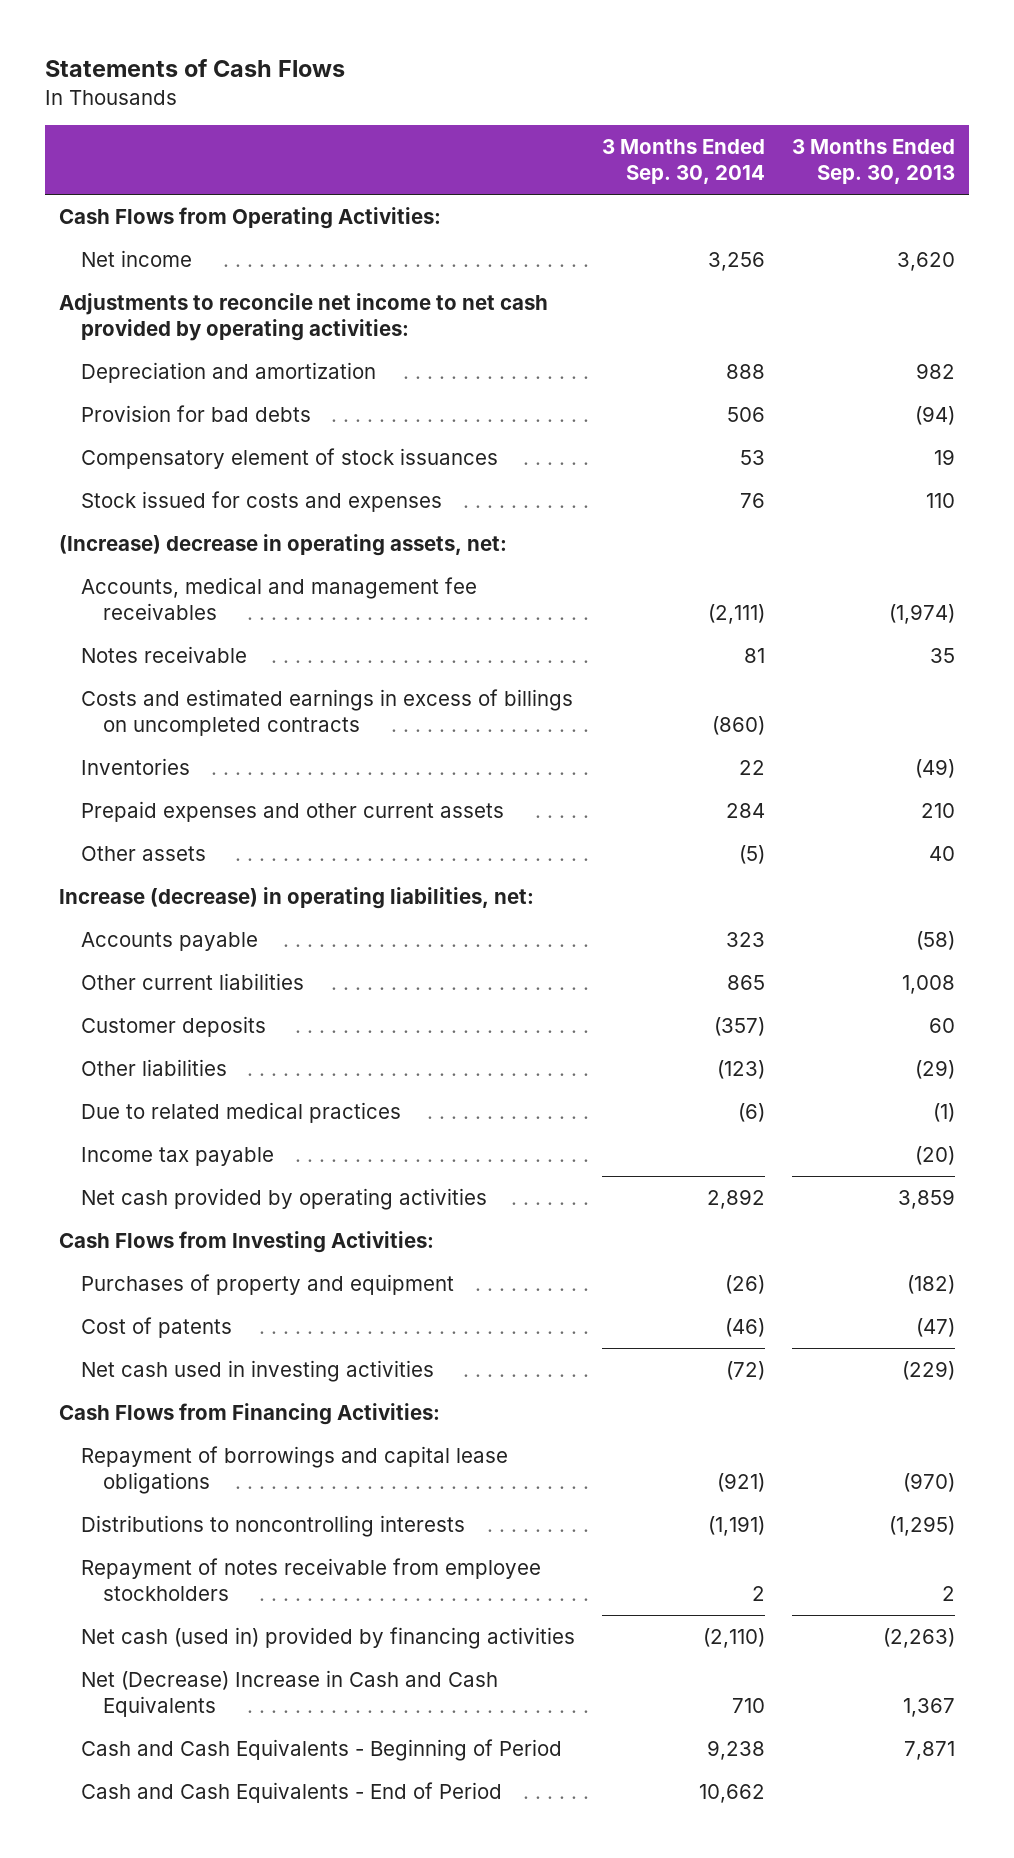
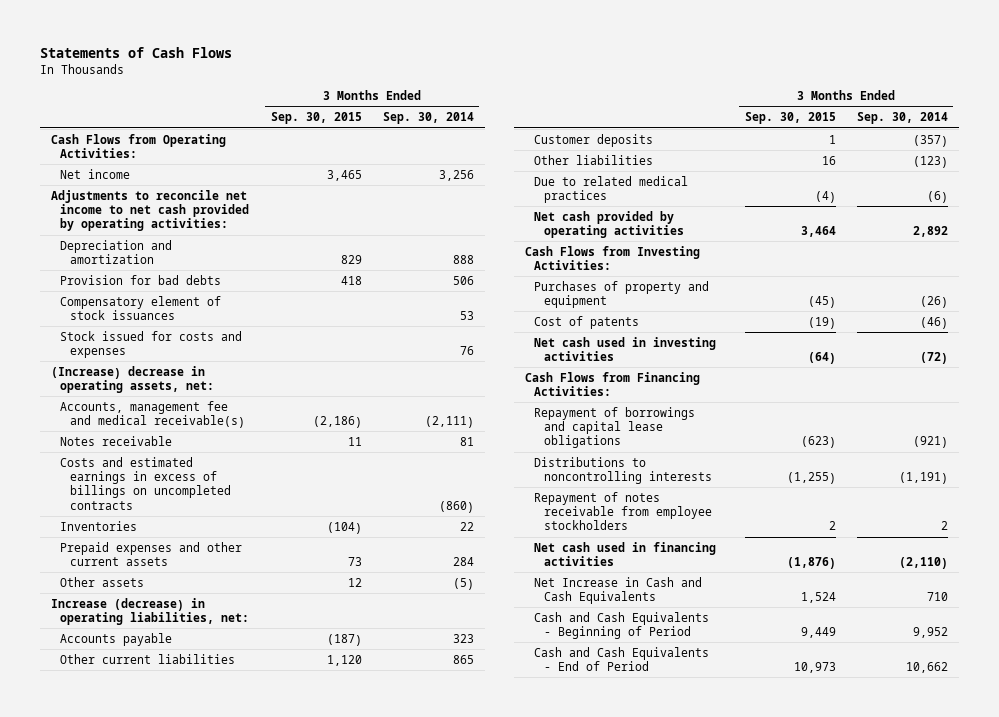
[792,139,956,185] 3 Months Ended Sep. 30, 2013 -> none
none -> [270,112,362,125] Sep. 30, 2015
[81,576,478,621] Accounts, medical and management fee receivables -> [60,400,245,429] Accounts, management fee and medical receivable(s)
[81,1146,275,1166] Income tax payable -> none
[81,1626,576,1649] Net cash (used in) provided by financing activities -> [534,541,717,567] Net cash used in financing activities
[81,1669,499,1718] Net (Decrease) Increase in Cash and Cash Equivalents -> [534,576,703,605] Net Increase in Cash and Cash Equivalents
[707,1739,766,1760] 9,238 -> [912,627,948,639] 9,952

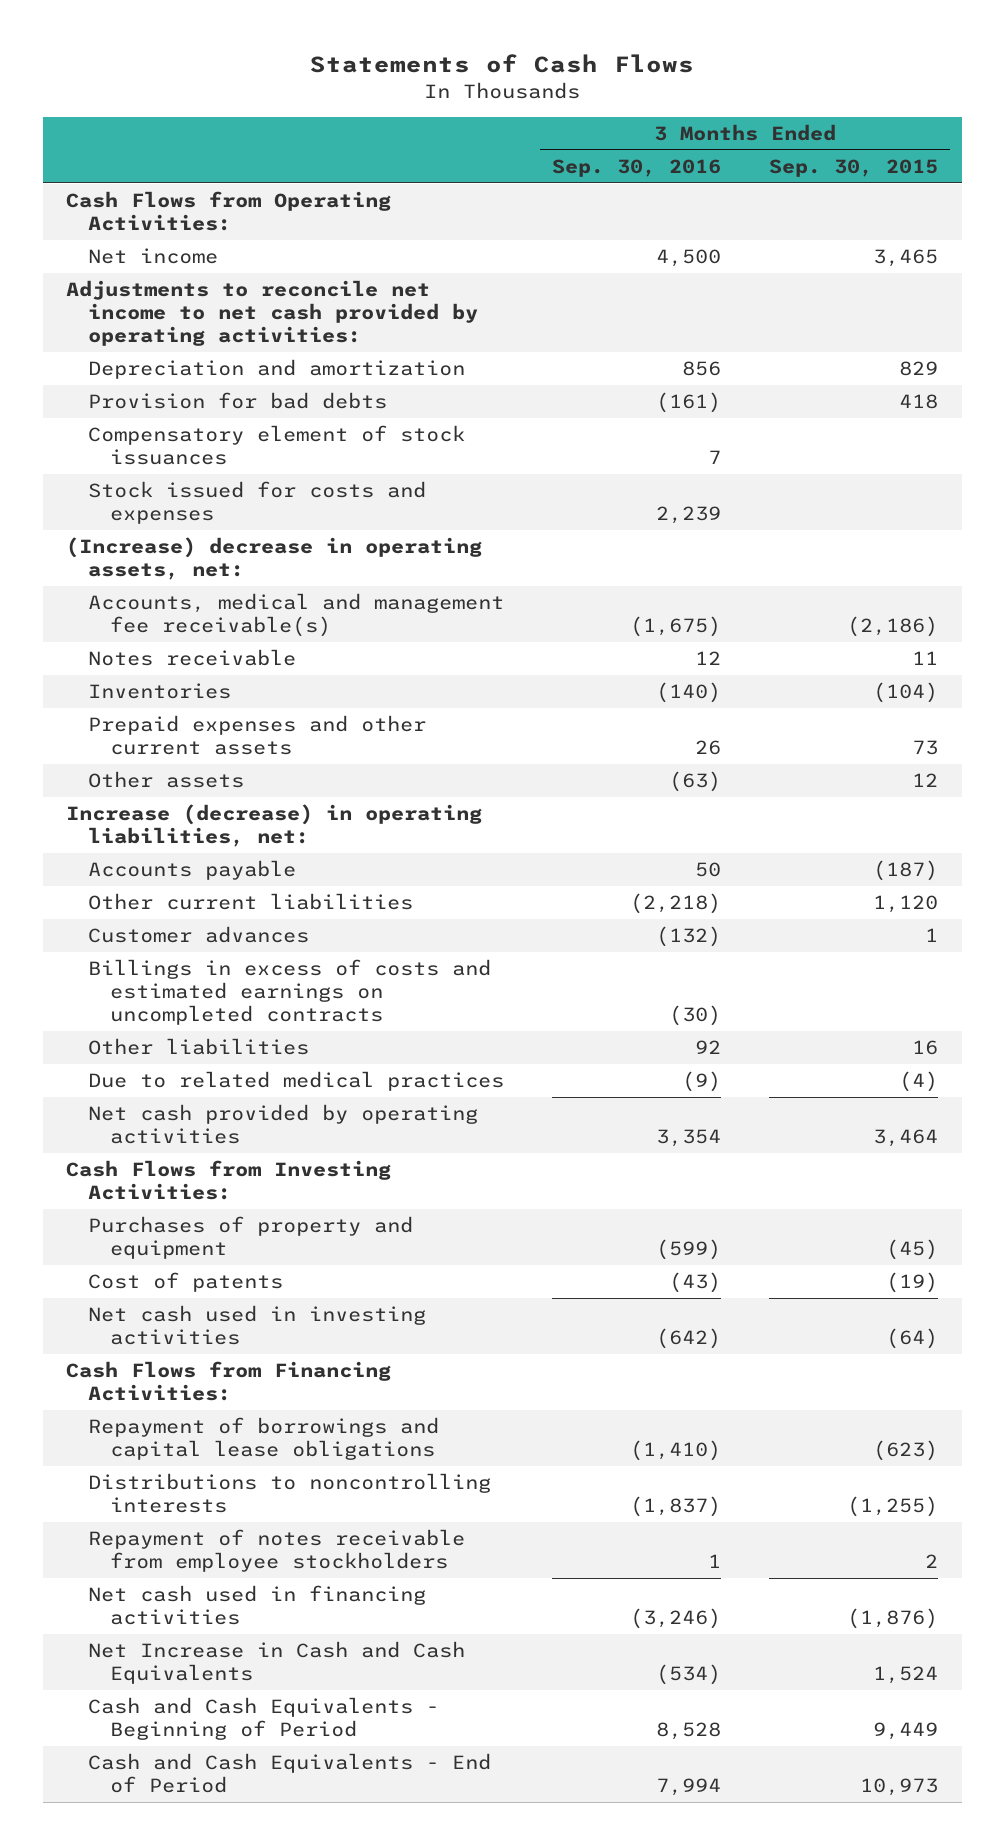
[382,112,474,125] Sep. 30, 2014 -> none
none -> [551,158,721,177] Sep. 30, 2016
[60,400,245,429] Accounts, management fee and medical receivable(s) -> [88,593,505,637] Accounts, medical and management fee receivable(s)
[60,456,231,510] Costs and estimated earnings in excess of billings on uncompleted contracts -> none
[534,133,654,147] Customer deposits -> [88,926,310,944] Customer advances
none -> [88,959,492,1025] Billings in excess of costs and estimated earnings on uncompleted contracts

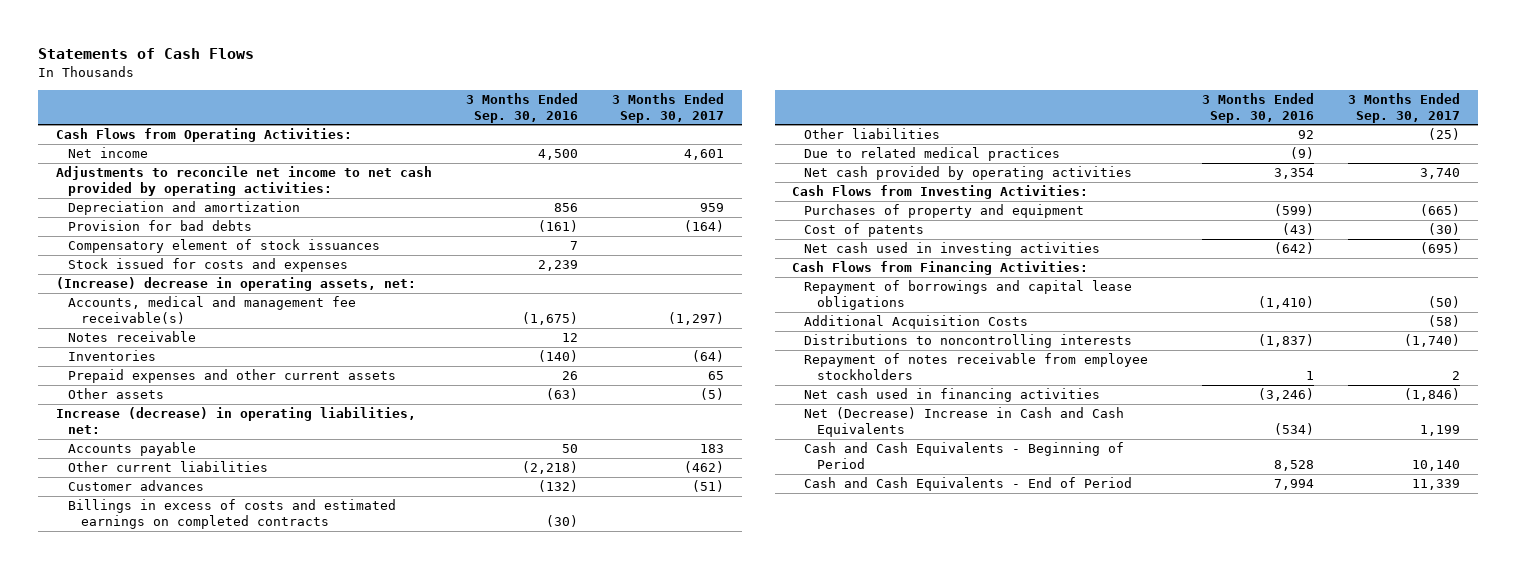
[768,158,938,177] Sep. 30, 2015 -> none
none -> [612,93,725,123] 3 Months Ended Sep. 30, 2017
[88,959,492,1025] Billings in excess of costs and estimated earnings on uncompleted contracts -> [68,499,397,529] Billings in excess of costs and estimated earnings on completed contracts
none -> [804,315,1029,330] Additional Acquisition Costs
[88,1641,466,1684] Net Increase in Cash and Cash Equivalents -> [804,407,1125,437] Net (Decrease) Increase in Cash and Cash Equivalents

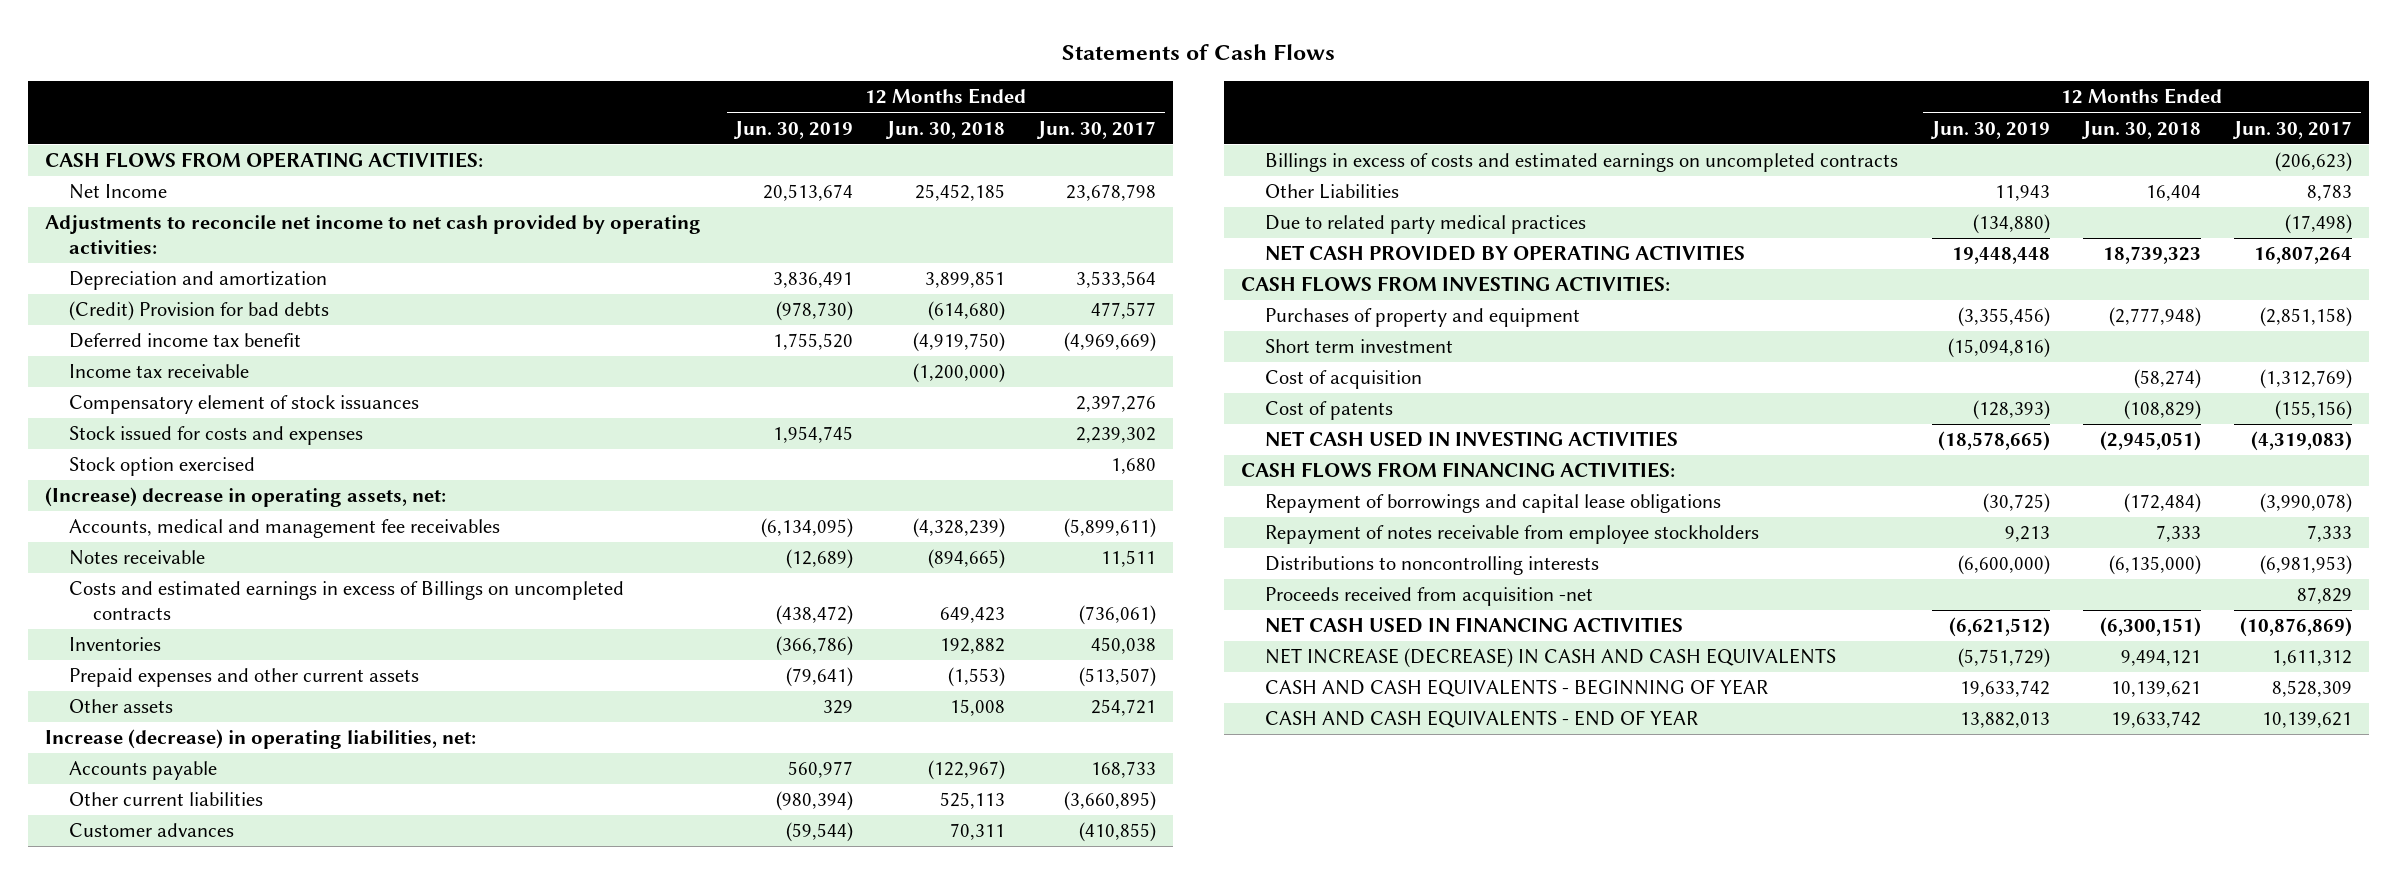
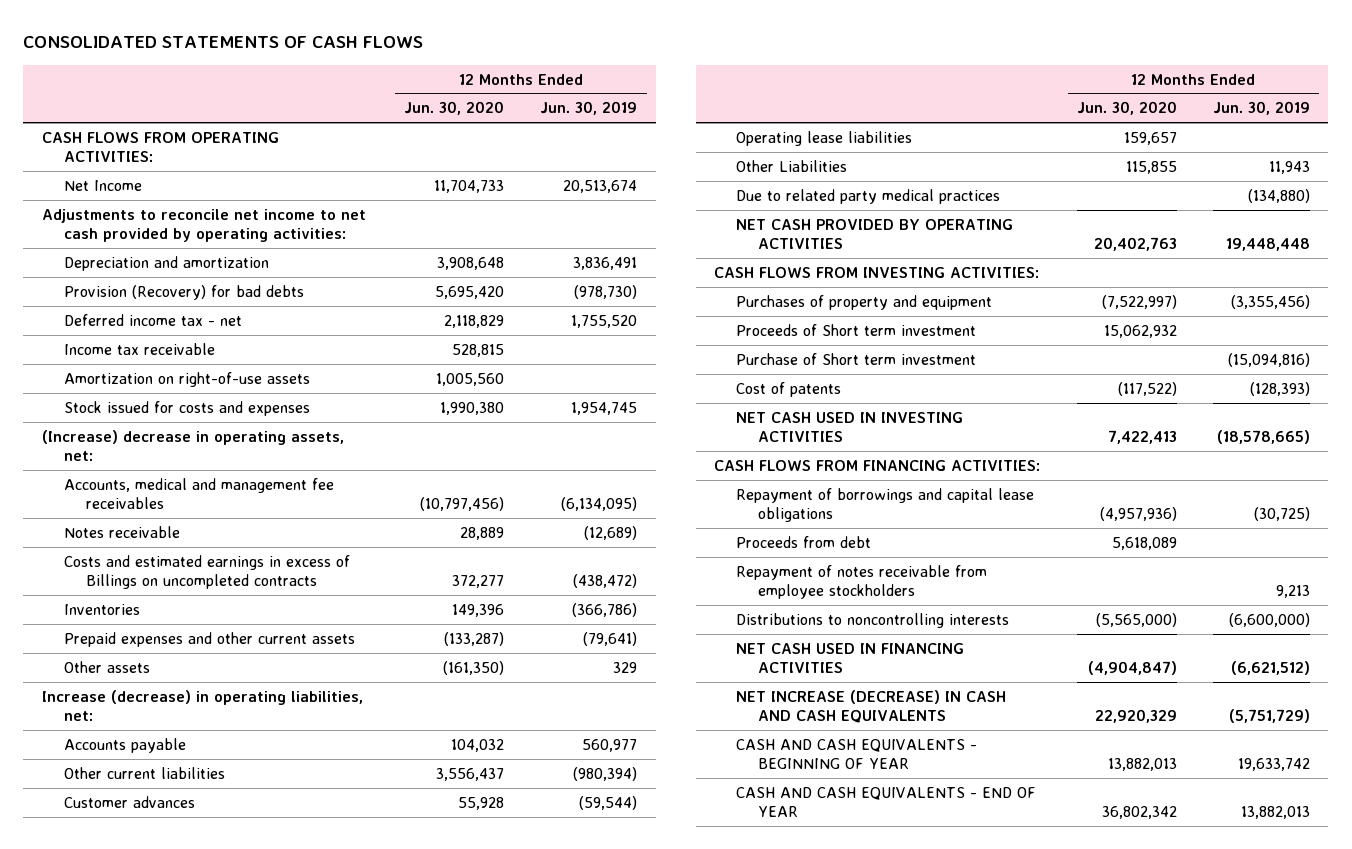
[1061,44,1335,61] Statements of Cash Flows -> [23,36,424,49] CONSOLIDATED STATEMENTS OF CASH FLOWS
[884,120,1005,139] Jun. 30, 2018 -> none
[1036,120,1157,139] Jun. 30, 2017 -> none
none -> [404,101,505,116] Jun. 30, 2020
[68,301,329,322] (Credit) Provision for bad debts -> [63,284,304,300] Provision (Recovery) for bad debts
[68,333,301,349] Deferred income tax benefit -> [63,313,242,326] Deferred income tax - net
[68,395,419,415] Compensatory element of stock issuances -> none
none -> [63,371,310,387] Amortization on right-of-use assets
[68,457,255,477] Stock option exercised -> none
[1265,153,1899,173] Billings in excess of costs and estimated earnings on uncompleted contracts -> none
none -> [736,130,913,146] Operating lease liabilities
[1265,370,1423,390] Cost of acquisition -> none
none -> [736,323,977,336] Proceeds of Short term investment
[1265,339,1454,354] Short term investment -> [736,352,977,365] Purchase of Short term investment
none -> [736,535,872,548] Proceeds from debt
[1265,587,1594,607] Proceeds received from acquisition -net -> none

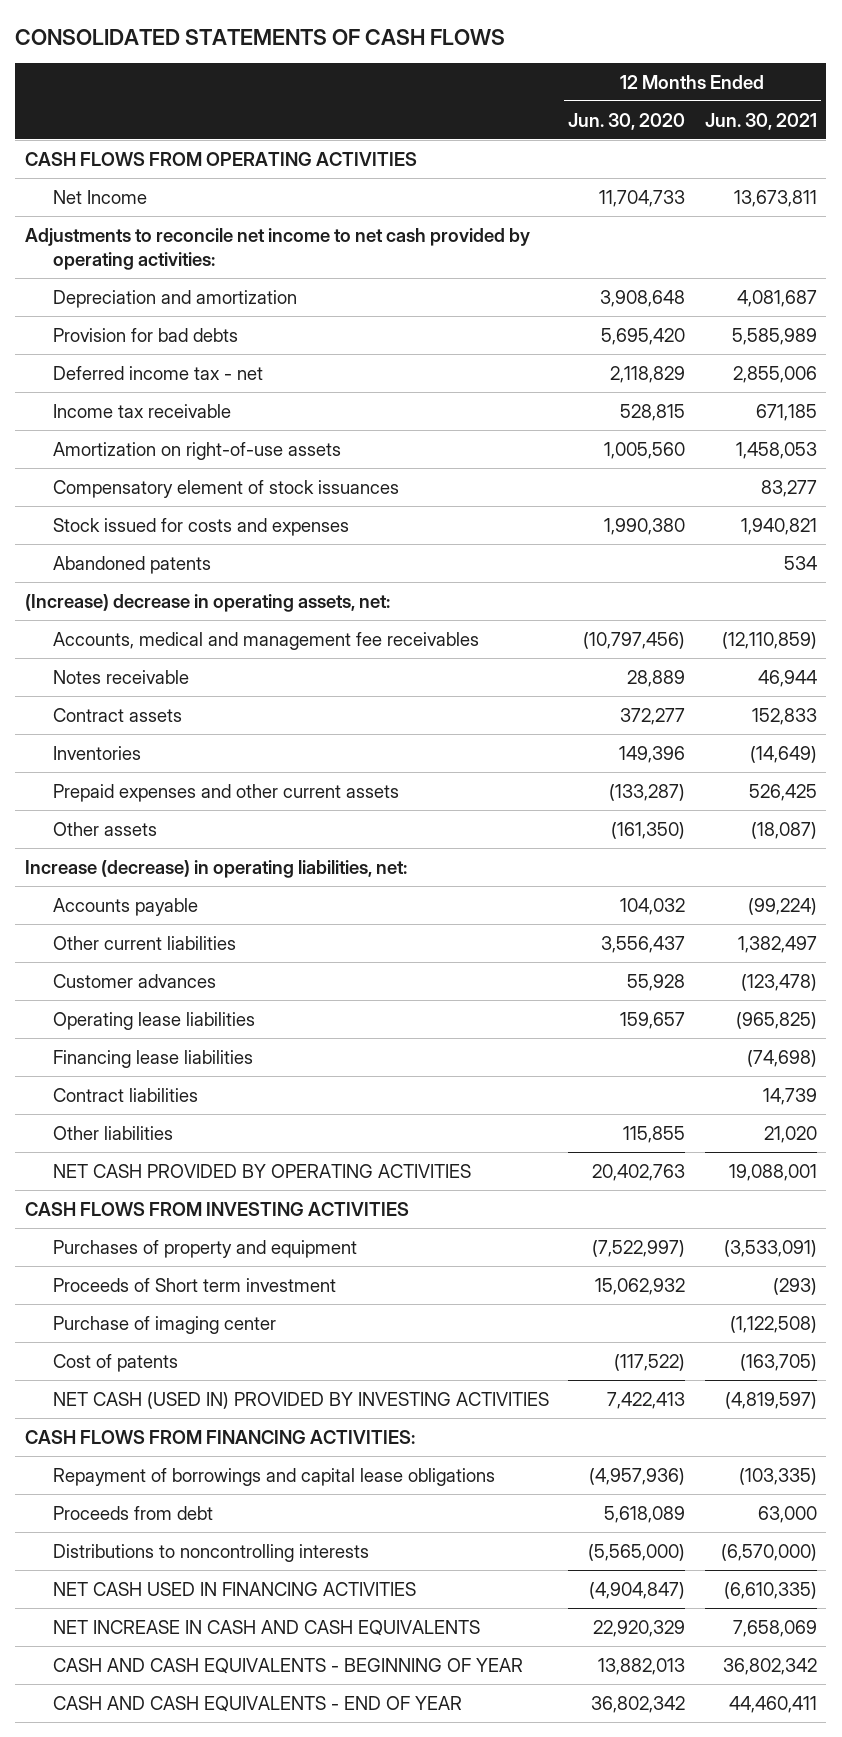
[540,101,638,116] Jun. 30, 2019 -> none
none -> [704,112,817,130] Jun. 30, 2021
[41,131,279,162] CASH FLOWS FROM OPERATING ACTIVITIES: -> [25,151,418,166] CASH FLOWS FROM OPERATING ACTIVITIES
[63,284,304,300] Provision (Recovery) for bad debts -> [53,327,239,342] Provision for bad debts
none -> [53,479,400,498] Compensatory element of stock issuances
none -> [53,555,212,574] Abandoned patents
[63,554,350,589] Costs and estimated earnings in excess of Billings on uncompleted contracts -> [53,707,183,722] Contract assets
[736,188,1001,204] Due to related party medical practices -> none
none -> [53,1049,254,1068] Financing lease liabilities
none -> [53,1087,199,1102] Contract liabilities
[736,159,848,172] Other Liabilities -> [53,1125,174,1140] Other liabilities
[714,266,1040,278] CASH FLOWS FROM INVESTING ACTIVITIES: -> [25,1201,410,1216] CASH FLOWS FROM INVESTING ACTIVITIES
[736,352,977,365] Purchase of Short term investment -> none
none -> [53,1315,277,1334] Purchase of imaging center
[736,411,964,442] NET CASH USED IN INVESTING ACTIVITIES -> [53,1391,550,1409] NET CASH (USED IN) PROVIDED BY INVESTING ACTIVITIES
[736,564,988,599] Repayment of notes receivable from employee stockholders -> none
[736,689,1007,723] NET INCREASE (DECREASE) IN CASH AND CASH EQUIVALENTS -> [53,1619,481,1636] NET INCREASE IN CASH AND CASH EQUIVALENTS

